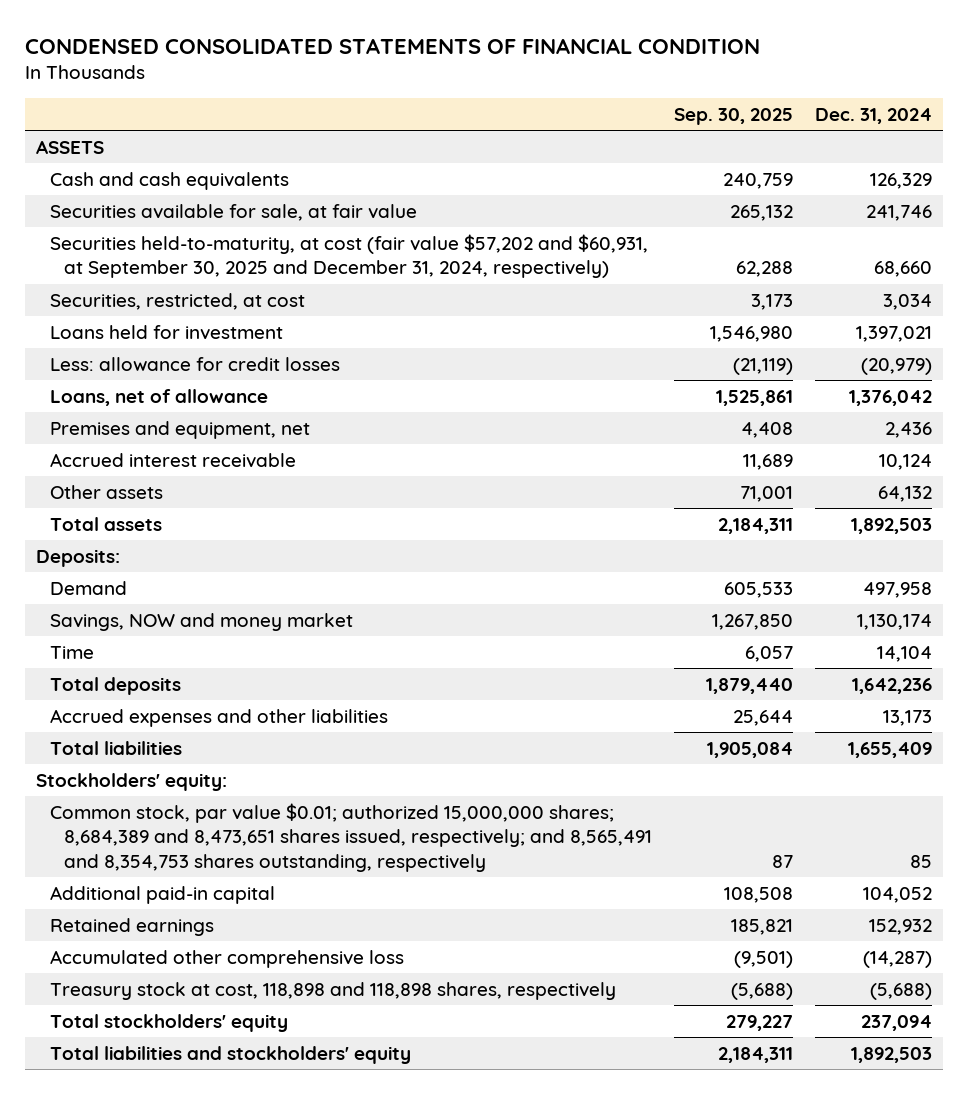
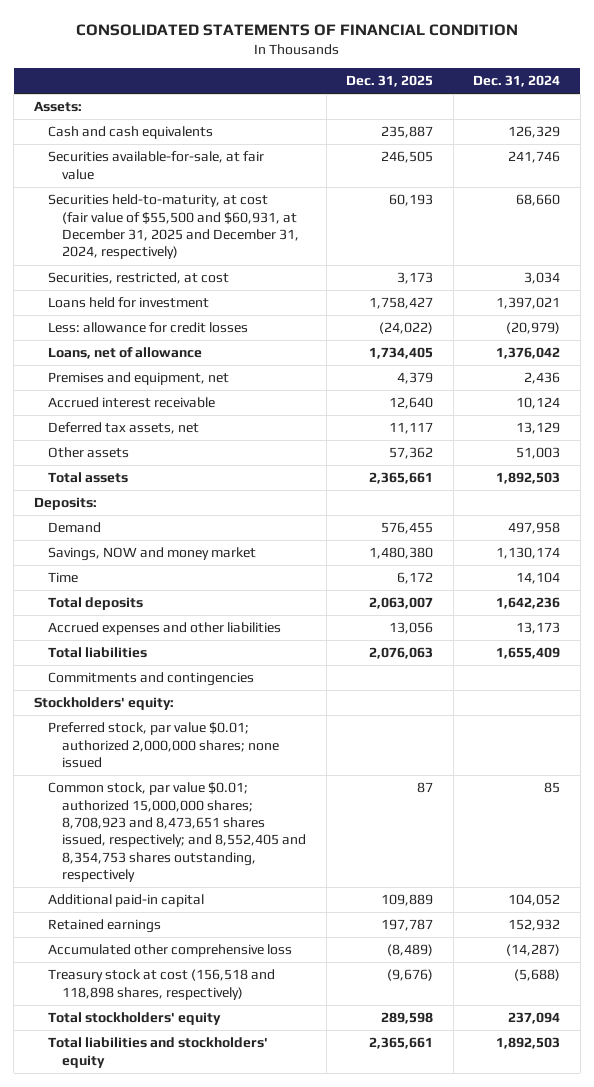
[24,37,760,54] CONDENSED CONSOLIDATED STATEMENTS OF FINANCIAL CONDITION -> [76,24,519,37] CONSOLIDATED STATEMENTS OF FINANCIAL CONDITION
[674,108,794,126] Sep. 30, 2025 -> none
none -> [346,75,434,88] Dec. 31, 2025
[35,139,104,154] ASSETS -> [33,101,82,113] Assets:
[49,203,417,221] Securities available for sale, at fair value -> [47,151,264,180] Securities available-for-sale, at fair value
[49,233,648,279] Securities held-to-maturity, at cost (fair value $57,202 and $60,931, at September 30, 2025 and December 31, 2024, respectively) -> [47,194,300,260] Securities held-to-maturity, at cost (fair value of $55,500 and $60,931, at December 31, 2025 and December 31, 2024, respectively)
none -> [47,422,199,435] Deferred tax assets, net
[878,485,933,502] 64,132 -> [516,447,561,460] 51,003
none -> [47,672,254,687] Commitments and contingencies
none -> [47,722,280,768] Preferred stock, par value $0.01; authorized 2,000,000 shares; none issued
[49,802,653,872] Common stock, par value $0.01; authorized 15,000,000 shares; 8,684,389 and 8,473,651 shares issued, respectively; and 8,565,491 and 8,354,753 shares outstanding, respectively -> [47,782,307,883] Common stock, par value $0.01; authorized 15,000,000 shares; 8,708,923 and 8,473,651 shares issued, respectively; and 8,552,405 and 8,354,753 shares outstanding, respectively
[49,981,616,1000] Treasury stock at cost, 118,898 and 118,898 shares, respectively -> [47,969,275,1000] Treasury stock at cost (156,518 and 118,898 shares, respectively)

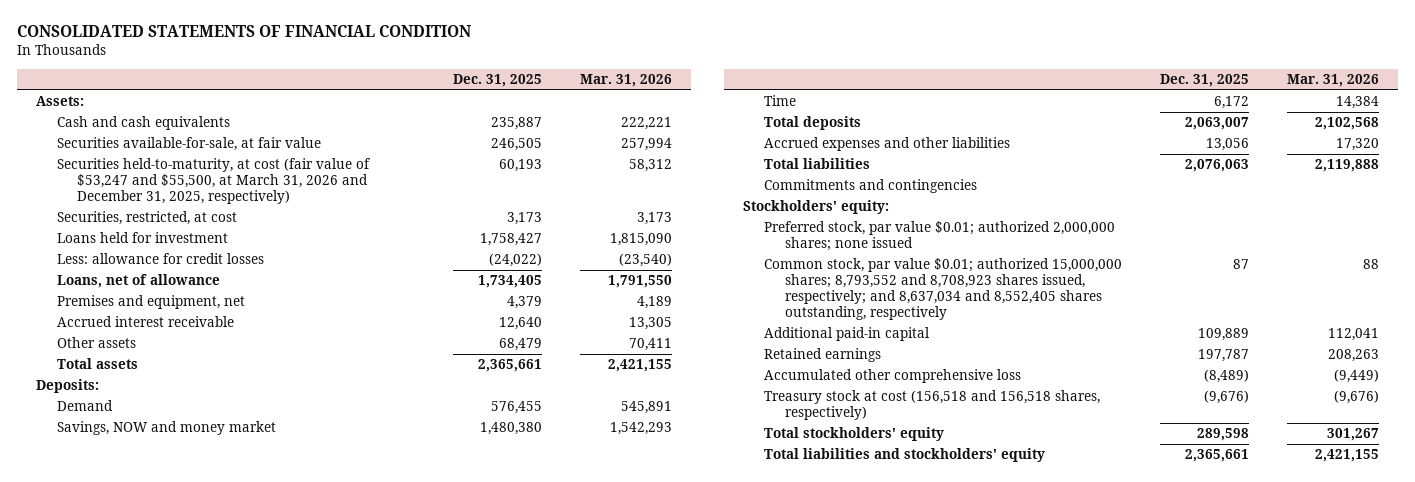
[473,75,561,88] Dec. 31, 2024 -> none
none -> [579,73,672,87] Mar. 31, 2026
[47,194,300,260] Securities held-to-maturity, at cost (fair value of $55,500 and $60,931, at December 31, 2025 and December 31, 2024, respectively) -> [56,158,370,205] Securities held-to-maturity, at cost (fair value of $53,247 and $55,500, at March 31, 2026 and December 31, 2025, respectively)
[47,422,199,435] Deferred tax assets, net -> none
[389,447,434,460] 57,362 -> [498,338,542,352] 68,479
[47,782,307,883] Common stock, par value $0.01; authorized 15,000,000 shares; 8,708,923 and 8,473,651 shares issued, respectively; and 8,552,405 and 8,354,753 shares outstanding, respectively -> [763,258,1122,321] Common stock, par value $0.01; authorized 15,000,000 shares; 8,793,552 and 8,708,923 shares issued, respectively; and 8,637,034 and 8,552,405 shares outstanding, respectively
[47,969,275,1000] Treasury stock at cost (156,518 and 118,898 shares, respectively) -> [763,390,1100,421] Treasury stock at cost (156,518 and 156,518 shares, respectively)

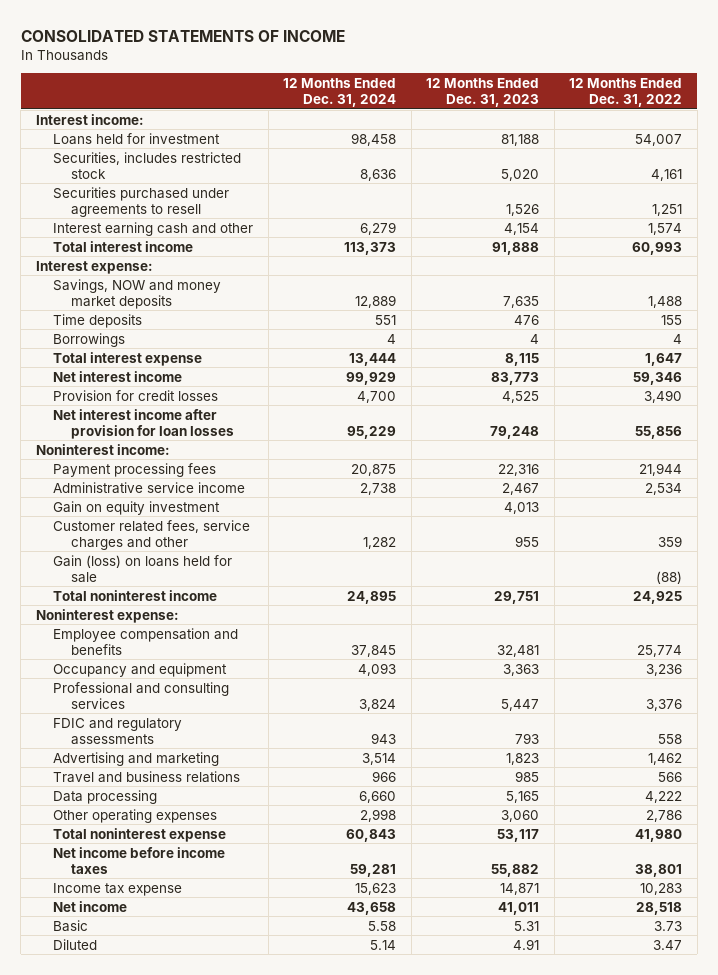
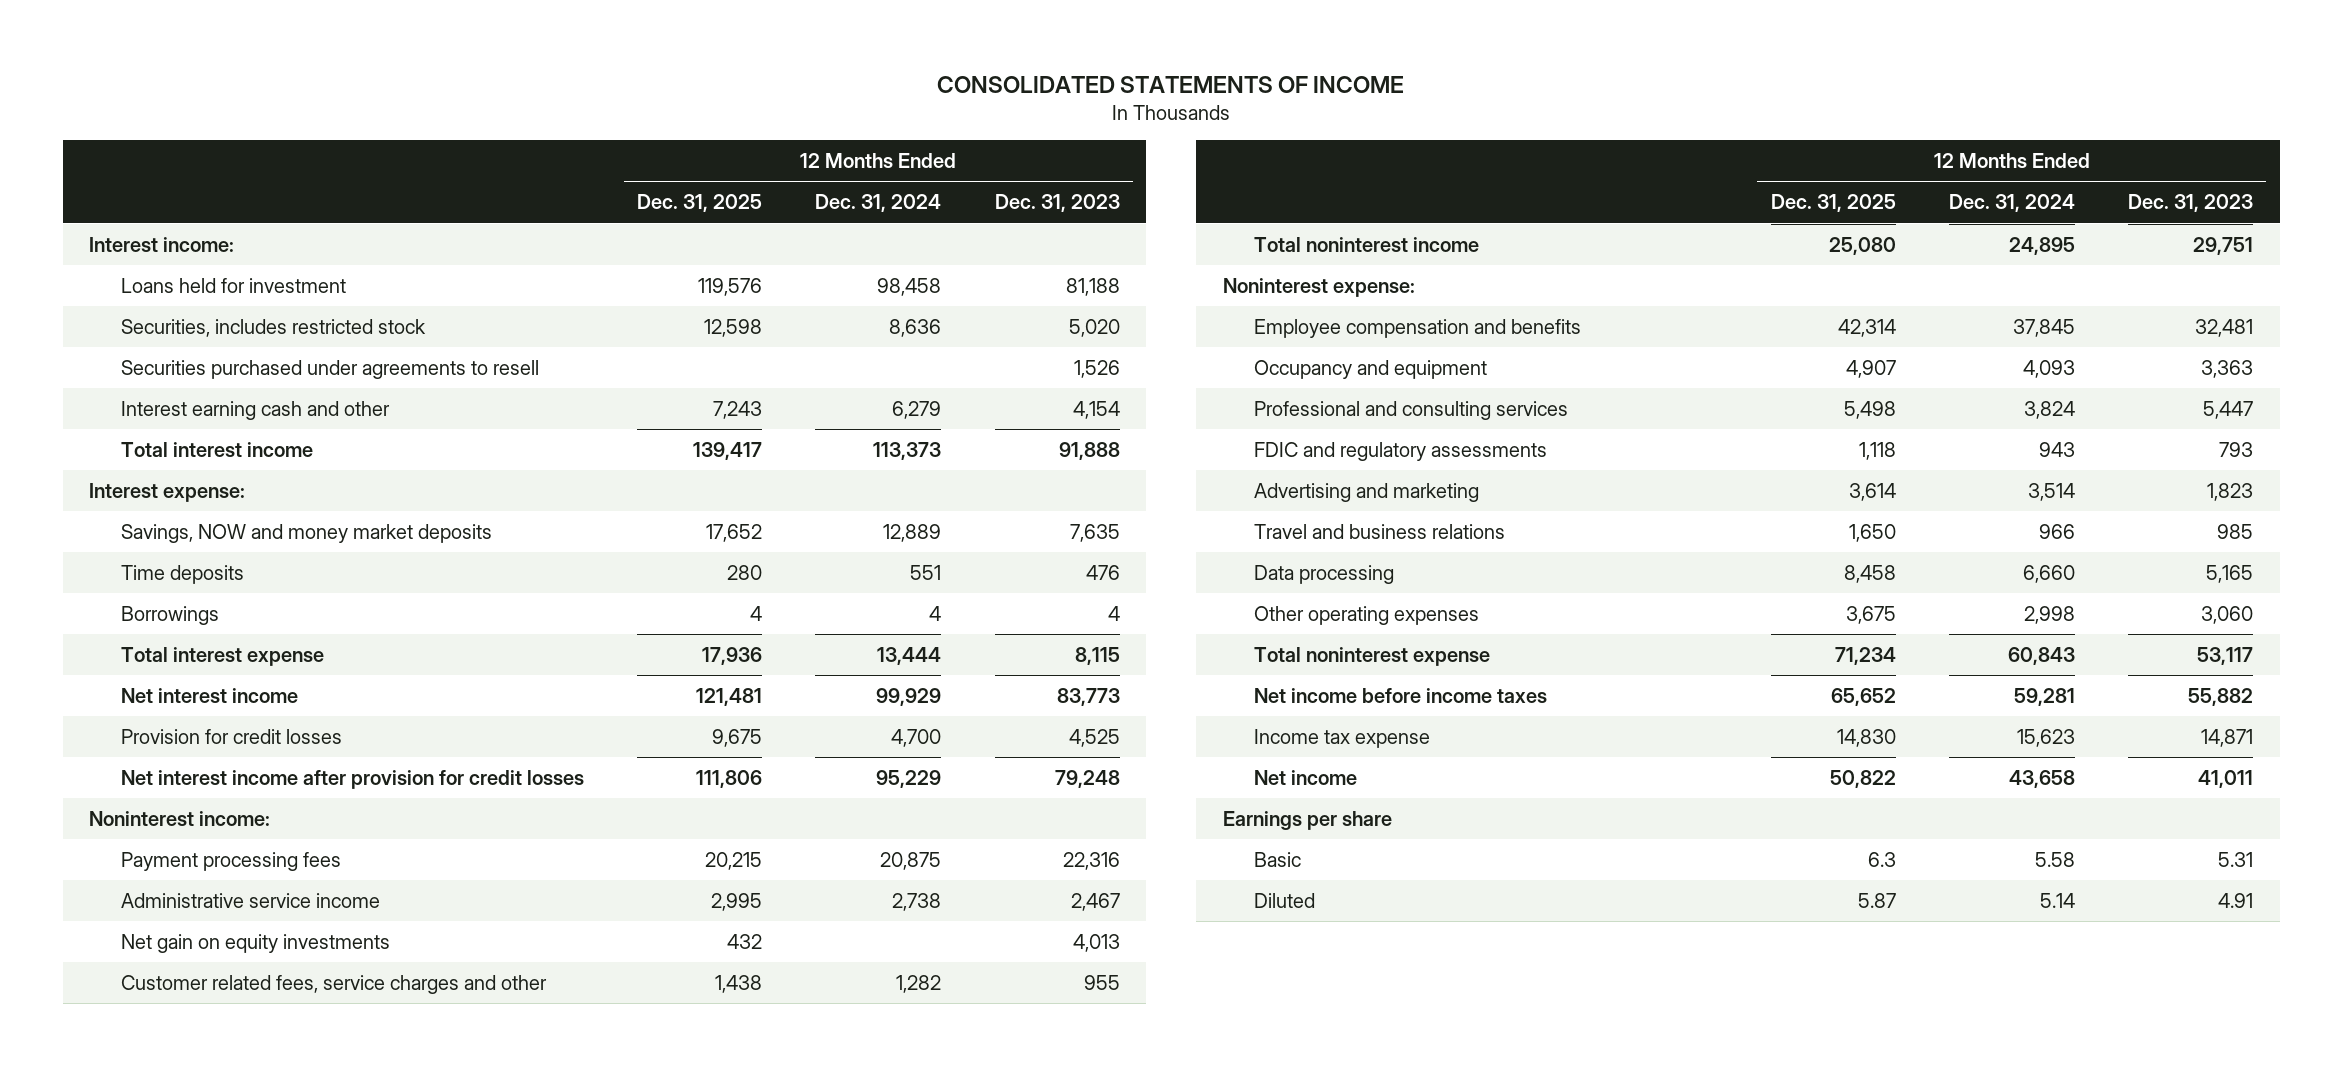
[569,77,683,107] 12 Months Ended Dec. 31, 2022 -> none
none -> [637,194,763,213] Dec. 31, 2025
[53,408,235,439] Net interest income after provision for loan losses -> [120,769,584,789] Net interest income after provision for credit losses
[53,500,221,515] Gain on equity investment -> [120,933,390,953] Net gain on equity investments
[53,554,233,583] Gain (loss) on loans held for sale -> none
none -> [1222,810,1392,830] Earnings per share

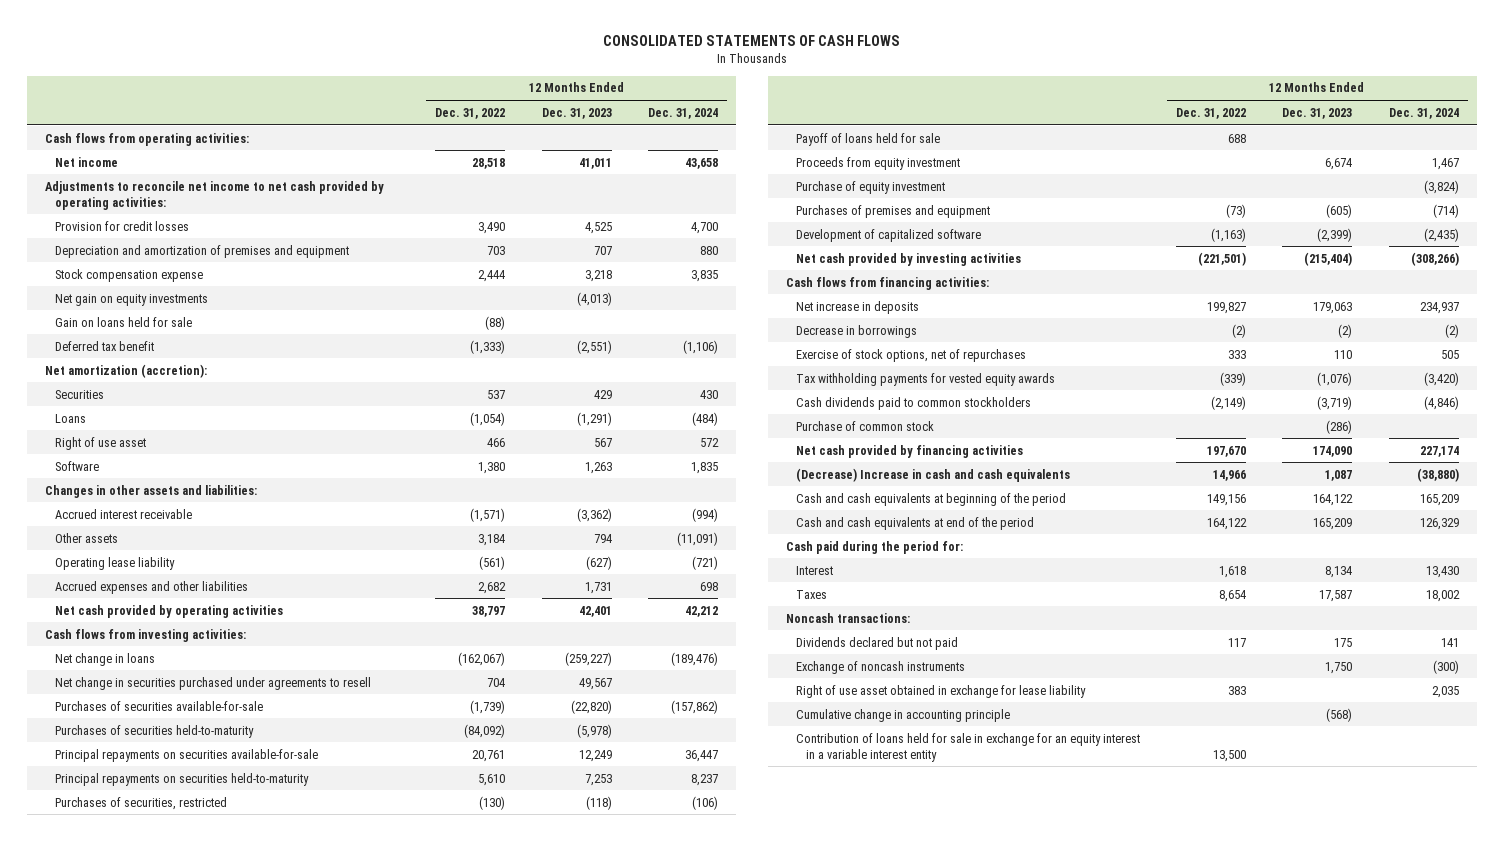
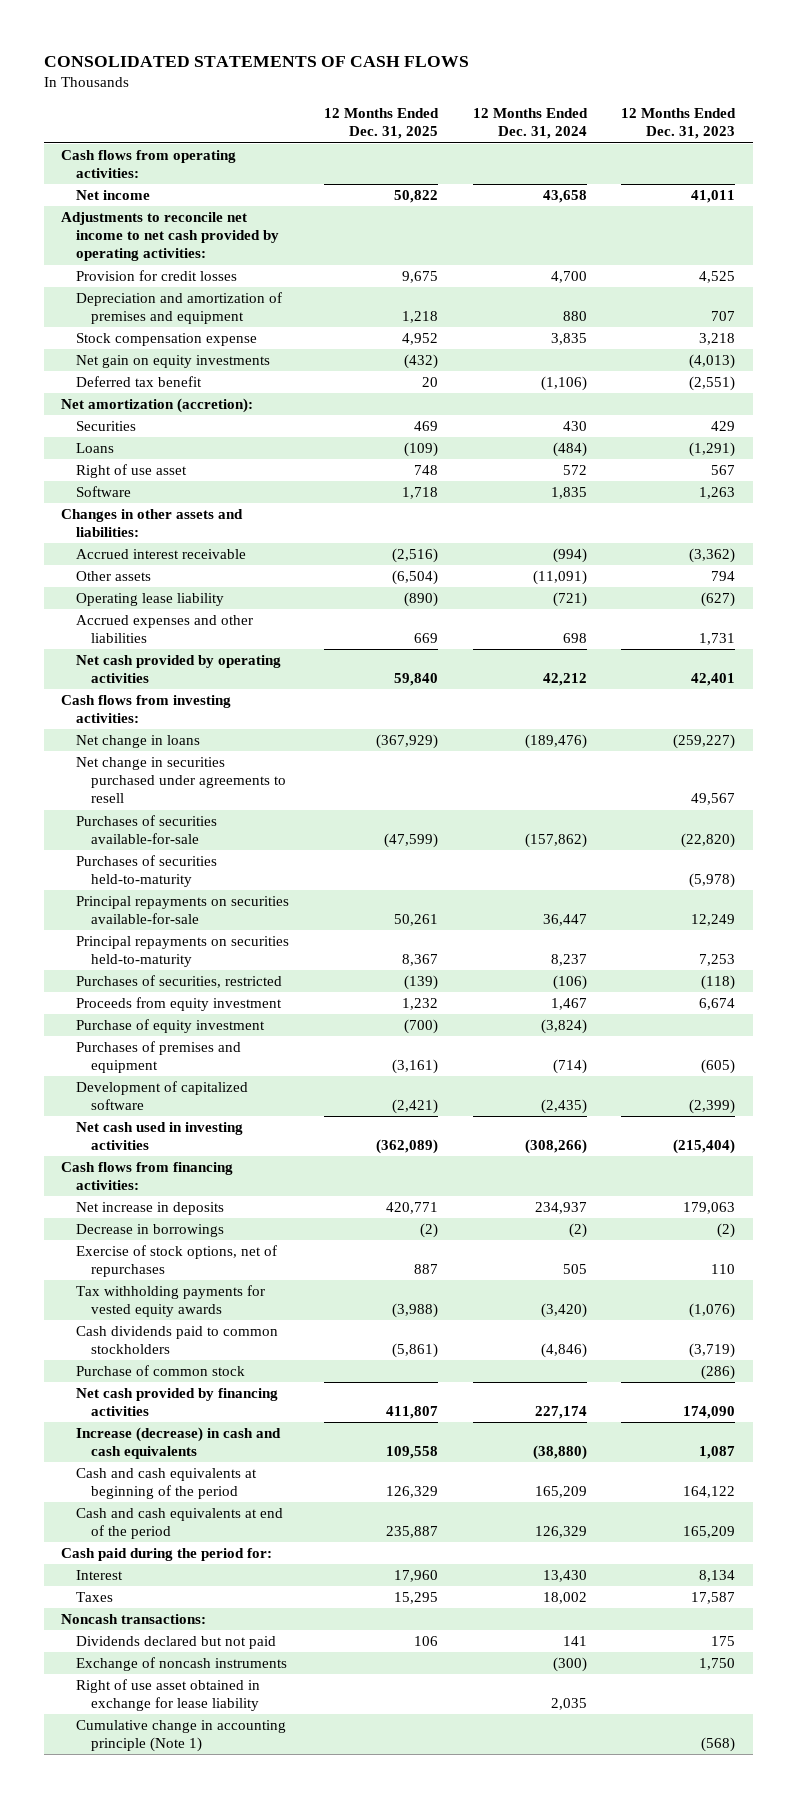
[435,107,506,119] Dec. 31, 2022 -> none
none -> [323,108,439,140] 12 Months Ended Dec. 31, 2025
[55,316,193,327] Gain on loans held for sale -> none
[795,132,940,146] Payoff of loans held for sale -> none
[795,252,1021,266] Net cash provided by investing activities -> [76,1122,244,1151] Net cash used in investing activities
[795,467,1070,482] (Decrease) Increase in cash and cash equivalents -> [76,1427,282,1460] Increase (decrease) in cash and cash equivalents
[795,732,1140,762] Contribution of loans held for sale in exchange for an equity interest in a variable interest entity -> none
[795,708,1010,722] Cumulative change in accounting principle -> [76,1720,287,1753] Cumulative change in accounting principle (Note 1)

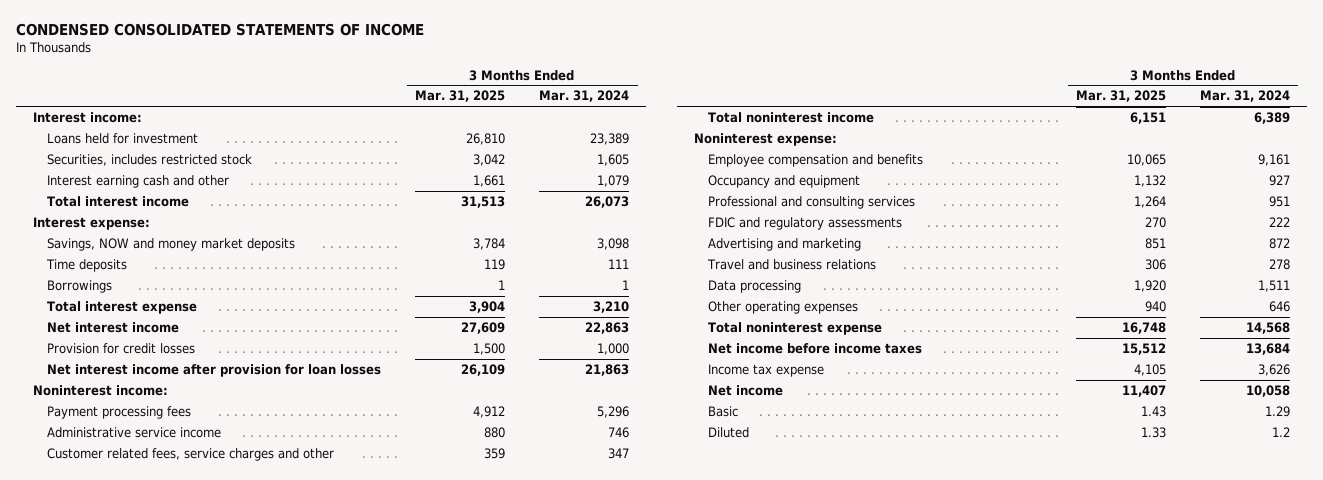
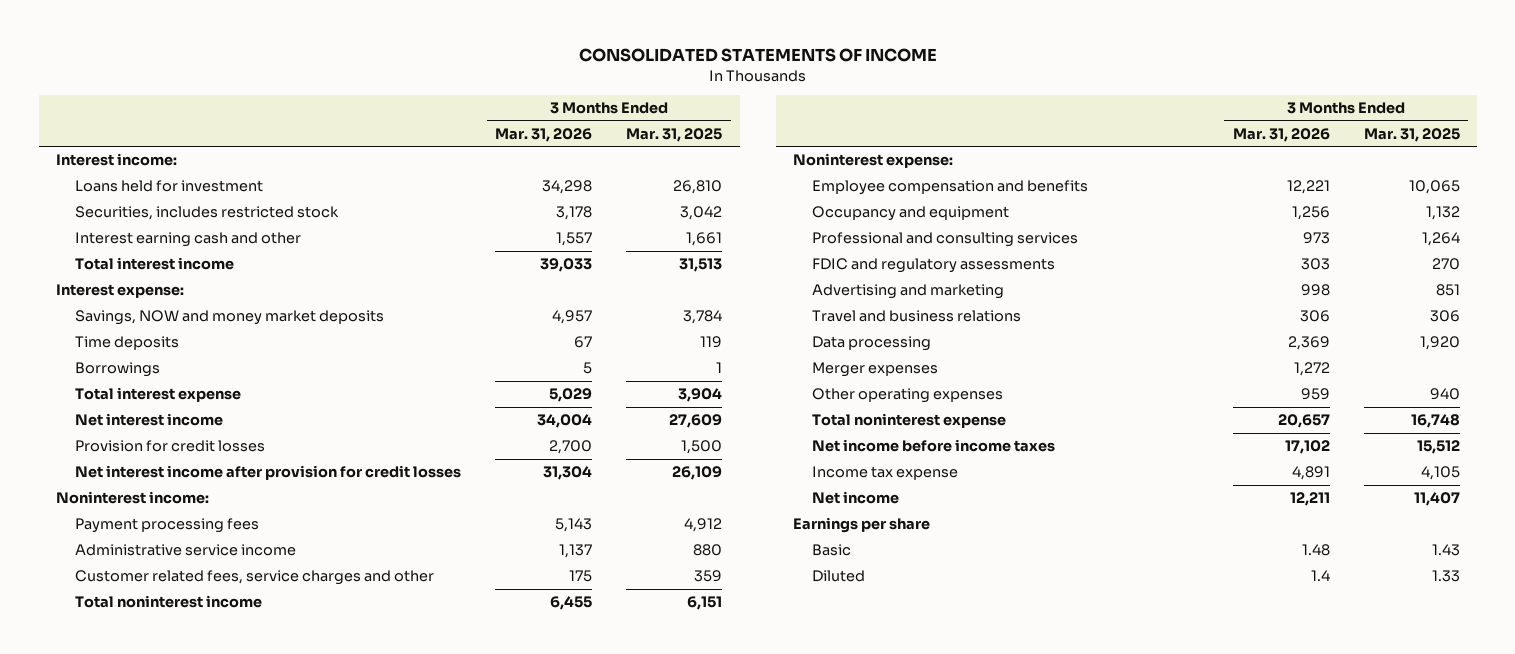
[16,23,425,37] CONDENSED CONSOLIDATED STATEMENTS OF INCOME -> [578,47,937,62] CONSOLIDATED STATEMENTS OF INCOME
[539,90,630,103] Mar. 31, 2024 -> none
none -> [495,127,593,142] Mar. 31, 2026
[47,363,382,377] Net interest income after provision for loan losses -> [75,465,462,481] Net interest income after provision for credit losses
none -> [812,362,939,378] Merger expenses
none -> [792,517,930,534] Earnings per share

